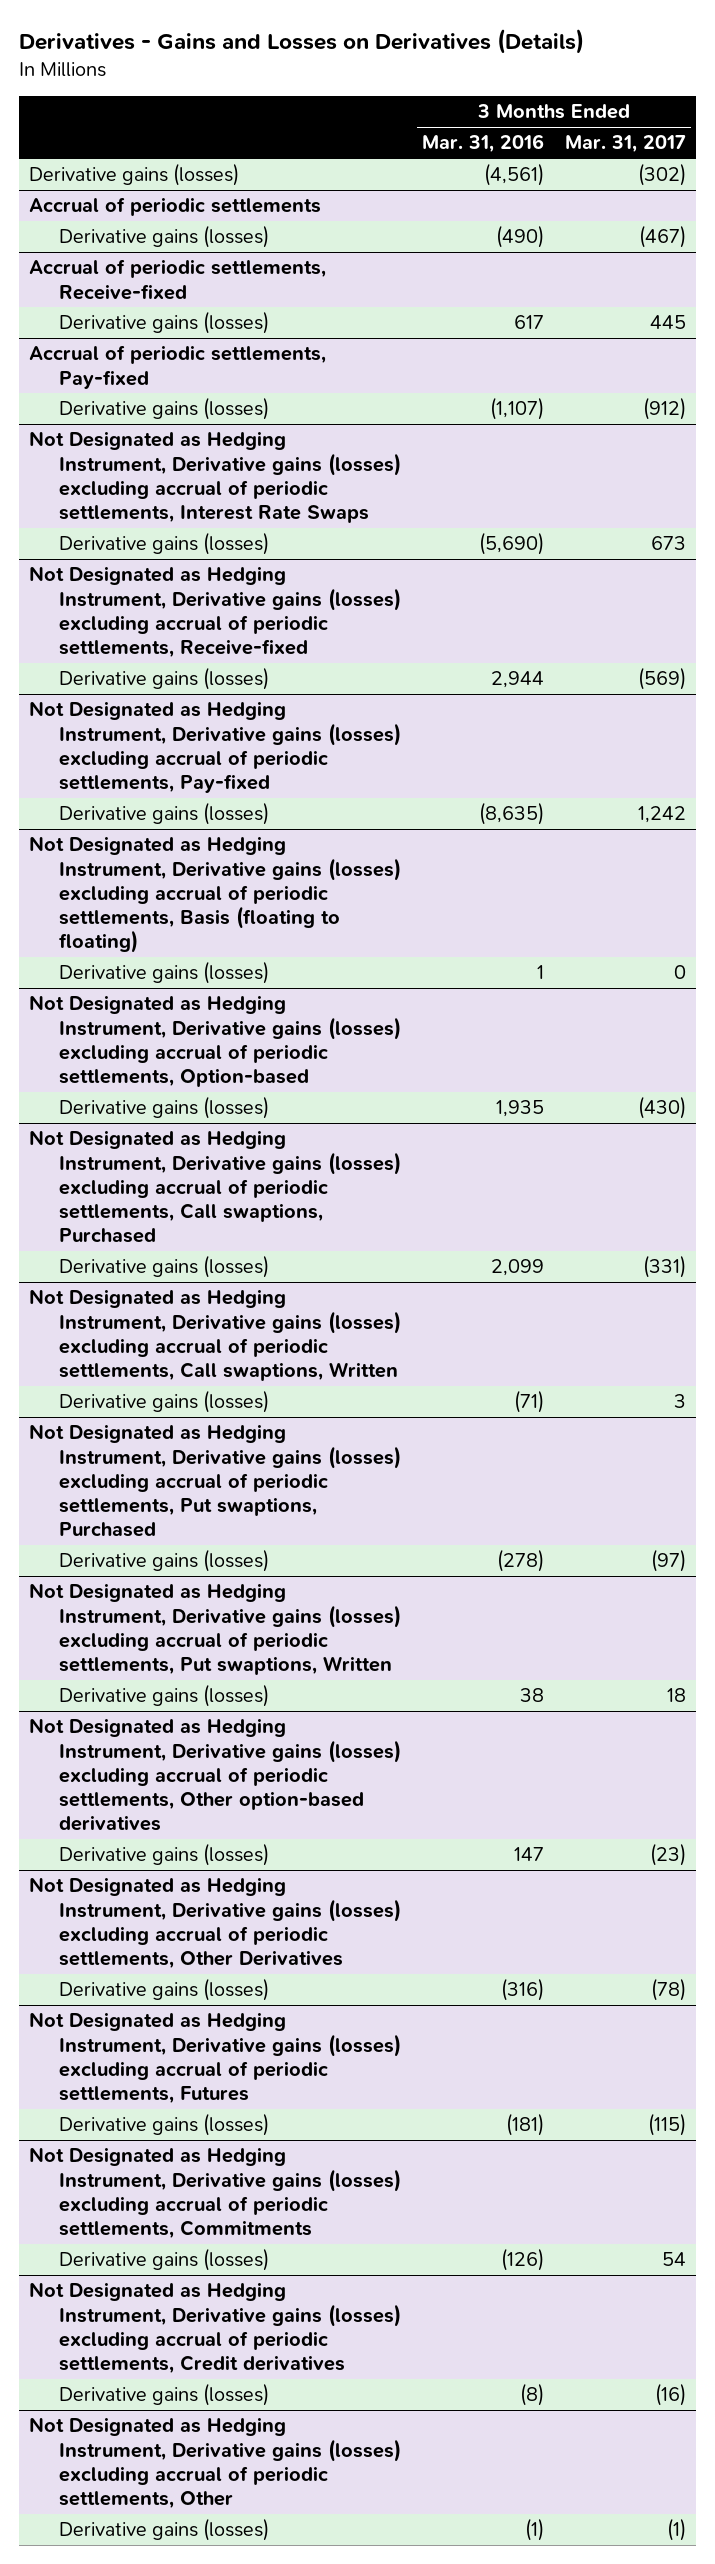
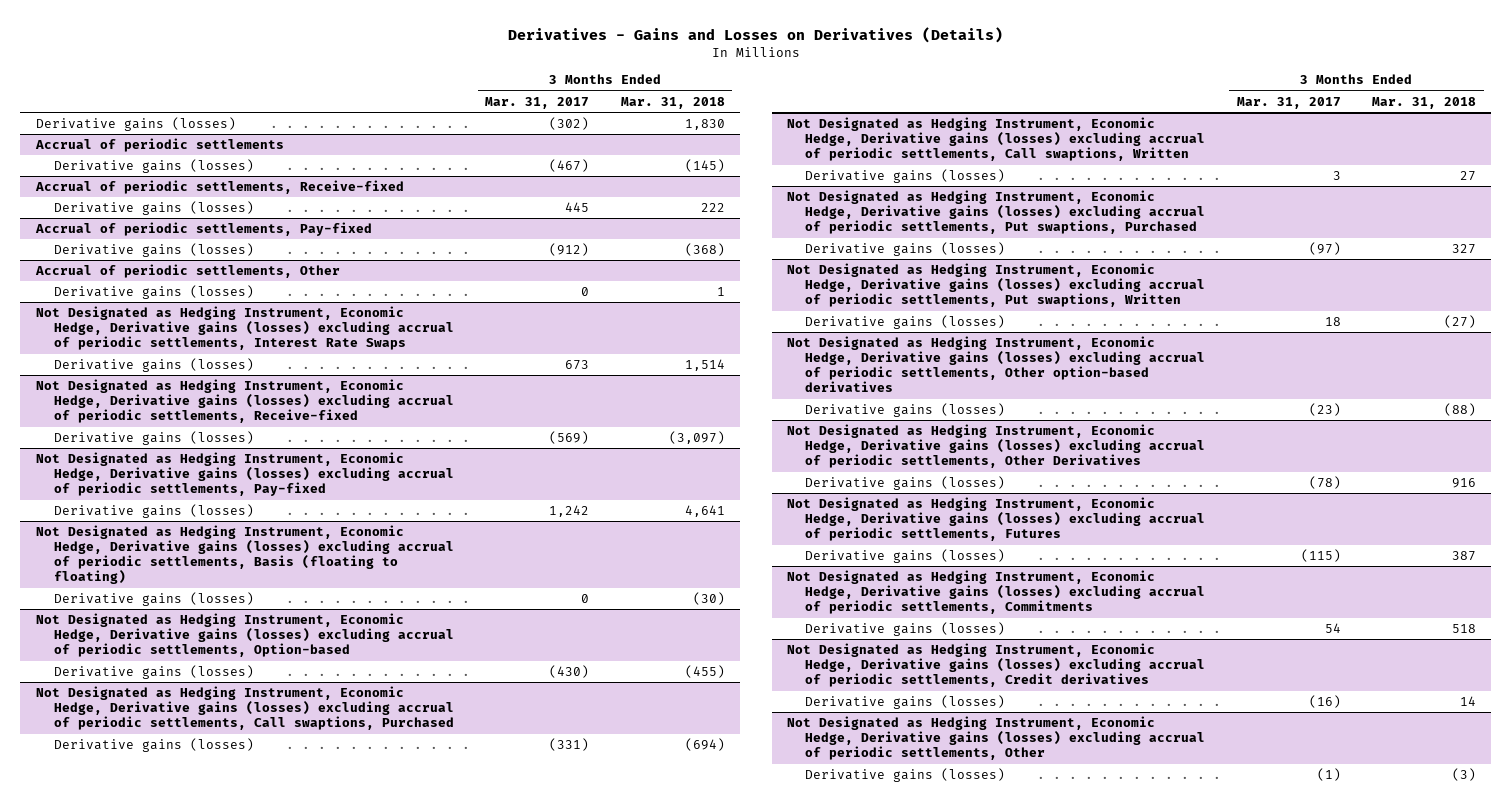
[422,134,545,154] Mar. 31, 2016 -> none
none -> [620,96,725,109] Mar. 31, 2018
none -> [35,264,341,279] Accrual of periodic settlements, Other
none -> [54,285,255,300] Derivative gains (losses)
[29,431,402,524] Not Designated as Hedging Instrument, Derivative gains (losses) excluding accrual of periodic settlements, Interest Rate Swaps -> [36,306,455,351] Not Designated as Hedging Instrument, Economic Hedge, Derivative gains (losses) excluding accrual of periodic settlements, Interest Rate Swaps
[29,566,402,659] Not Designated as Hedging Instrument, Derivative gains (losses) excluding accrual of periodic settlements, Receive-fixed -> [36,379,455,424] Not Designated as Hedging Instrument, Economic Hedge, Derivative gains (losses) excluding accrual of periodic settlements, Receive-fixed
[29,701,402,794] Not Designated as Hedging Instrument, Derivative gains (losses) excluding accrual of periodic settlements, Pay-fixed -> [36,452,455,497] Not Designated as Hedging Instrument, Economic Hedge, Derivative gains (losses) excluding accrual of periodic settlements, Pay-fixed
[29,836,402,954] Not Designated as Hedging Instrument, Derivative gains (losses) excluding accrual of periodic settlements, Basis (floating to floating) -> [36,525,455,585] Not Designated as Hedging Instrument, Economic Hedge, Derivative gains (losses) excluding accrual of periodic settlements, Basis (floating to floating)
[29,995,402,1088] Not Designated as Hedging Instrument, Derivative gains (losses) excluding accrual of periodic settlements, Option-based -> [36,613,455,658] Not Designated as Hedging Instrument, Economic Hedge, Derivative gains (losses) excluding accrual of periodic settlements, Option-based
[29,1130,402,1244] Not Designated as Hedging Instrument, Derivative gains (losses) excluding accrual of periodic settlements, Call swaptions, Purchased -> [36,686,455,731] Not Designated as Hedging Instrument, Economic Hedge, Derivative gains (losses) excluding accrual of periodic settlements, Call swaptions, Purchased
[29,1289,402,1382] Not Designated as Hedging Instrument, Derivative gains (losses) excluding accrual of periodic settlements, Call swaptions, Written -> [787,117,1206,162] Not Designated as Hedging Instrument, Economic Hedge, Derivative gains (losses) excluding accrual of periodic settlements, Call swaptions, Written
[29,1424,402,1538] Not Designated as Hedging Instrument, Derivative gains (losses) excluding accrual of periodic settlements, Put swaptions, Purchased -> [787,190,1206,235] Not Designated as Hedging Instrument, Economic Hedge, Derivative gains (losses) excluding accrual of periodic settlements, Put swaptions, Purchased
[29,1583,402,1676] Not Designated as Hedging Instrument, Derivative gains (losses) excluding accrual of periodic settlements, Put swaptions, Written -> [787,263,1206,308] Not Designated as Hedging Instrument, Economic Hedge, Derivative gains (losses) excluding accrual of periodic settlements, Put swaptions, Written
[29,1718,402,1832] Not Designated as Hedging Instrument, Derivative gains (losses) excluding accrual of periodic settlements, Other option-based derivatives -> [787,336,1206,393] Not Designated as Hedging Instrument, Economic Hedge, Derivative gains (losses) excluding accrual of periodic settlements, Other option-based derivatives
[29,1877,402,1970] Not Designated as Hedging Instrument, Derivative gains (losses) excluding accrual of periodic settlements, Other Derivatives -> [787,424,1206,469] Not Designated as Hedging Instrument, Economic Hedge, Derivative gains (losses) excluding accrual of periodic settlements, Other Derivatives
[29,2012,402,2105] Not Designated as Hedging Instrument, Derivative gains (losses) excluding accrual of periodic settlements, Futures -> [787,497,1206,542] Not Designated as Hedging Instrument, Economic Hedge, Derivative gains (losses) excluding accrual of periodic settlements, Futures
[29,2147,402,2240] Not Designated as Hedging Instrument, Derivative gains (losses) excluding accrual of periodic settlements, Commitments -> [787,570,1206,615] Not Designated as Hedging Instrument, Economic Hedge, Derivative gains (losses) excluding accrual of periodic settlements, Commitments
[29,2282,402,2375] Not Designated as Hedging Instrument, Derivative gains (losses) excluding accrual of periodic settlements, Credit derivatives -> [787,643,1206,688] Not Designated as Hedging Instrument, Economic Hedge, Derivative gains (losses) excluding accrual of periodic settlements, Credit derivatives
[29,2417,402,2510] Not Designated as Hedging Instrument, Derivative gains (losses) excluding accrual of periodic settlements, Other -> [787,716,1206,761] Not Designated as Hedging Instrument, Economic Hedge, Derivative gains (losses) excluding accrual of periodic settlements, Other

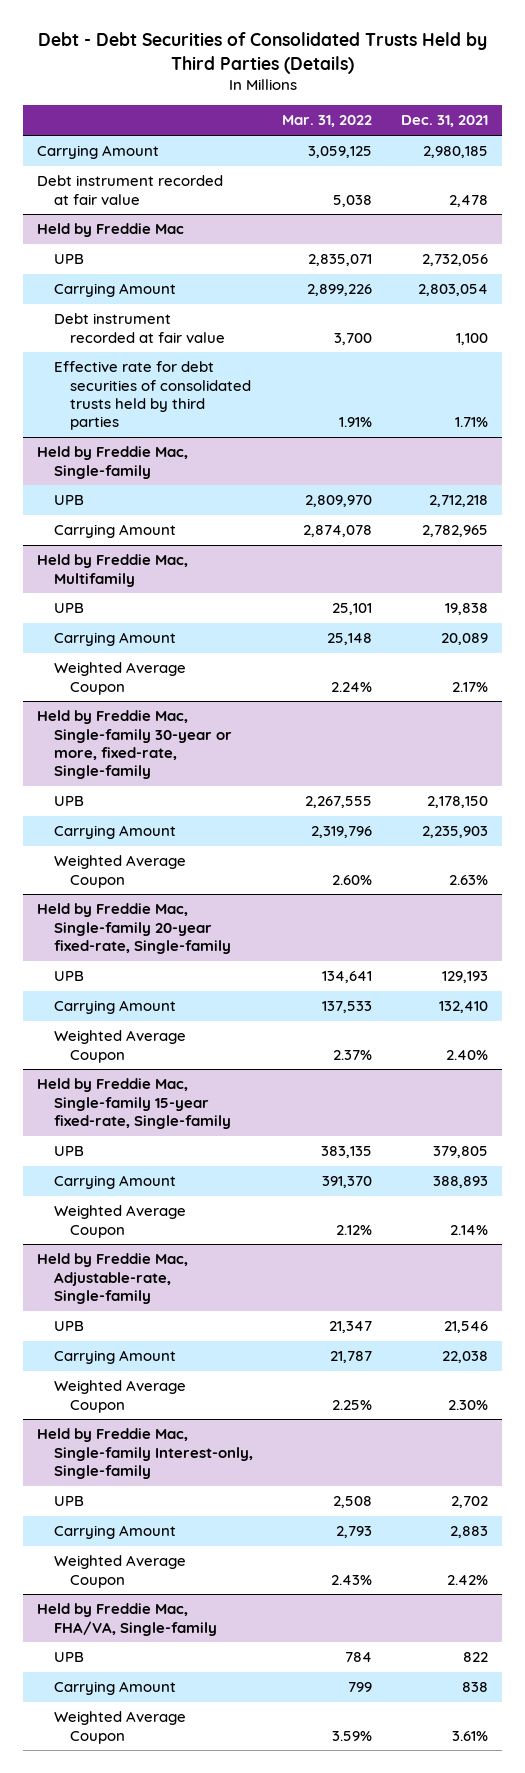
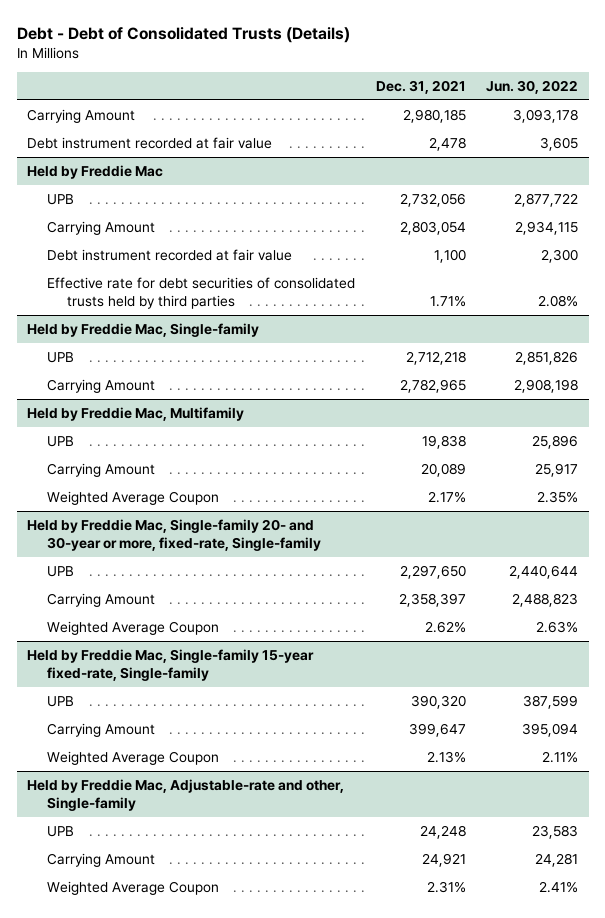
[37,32,487,74] Debt - Debt Securities of Consolidated Trusts Held by Third Parties (Details) -> [16,26,350,43] Debt - Debt of Consolidated Trusts (Details)
[281,115,372,128] Mar. 31, 2022 -> none
none -> [486,79,579,94] Jun. 30, 2022
[37,903,231,954] Held by Freddie Mac, Single-family 20-year fixed-rate, Single-family -> none
[53,971,84,982] UPB -> none
[53,1000,176,1015] Carrying Amount -> none
[53,1030,186,1063] Weighted Average Coupon -> none
[37,710,232,780] Held by Freddie Mac, Single-family 30-year or more, fixed-rate, Single-family -> [27,518,321,552] Held by Freddie Mac, Single-family 20- and 30-year or more, fixed-rate, Single-family
[426,796,488,809] 2,178,150 -> [399,564,466,579] 2,297,650
[421,826,488,839] 2,235,903 -> [398,592,466,607] 2,358,397
[448,874,488,885] 2.63% -> [424,620,466,633] 2.62%
[37,1428,253,1479] Held by Freddie Mac, Single-family Interest-only, Single-family -> none
[53,1496,84,1507] UPB -> none
[53,1525,176,1540] Carrying Amount -> none
[53,1555,186,1588] Weighted Average Coupon -> none
[37,1603,217,1636] Held by Freddie Mac, FHA/VA, Single-family -> none
[53,1652,84,1663] UPB -> none
[53,1681,176,1696] Carrying Amount -> none
[53,1711,186,1744] Weighted Average Coupon -> none
[432,1146,488,1159] 379,805 -> [410,694,466,709] 390,320
[432,1176,488,1189] 388,893 -> [408,722,466,737] 399,647
[449,1224,488,1235] 2.14% -> [426,750,466,763] 2.13%
[37,1253,189,1304] Held by Freddie Mac, Adjustable-rate, Single-family -> [27,778,345,812] Held by Freddie Mac, Adjustable-rate and other, Single-family
[443,1321,488,1334] 21,546 -> [419,824,466,839] 24,248
[441,1351,488,1364] 22,038 -> [421,852,466,867] 24,921
[447,1399,488,1410] 2.30% -> [426,880,466,893] 2.31%

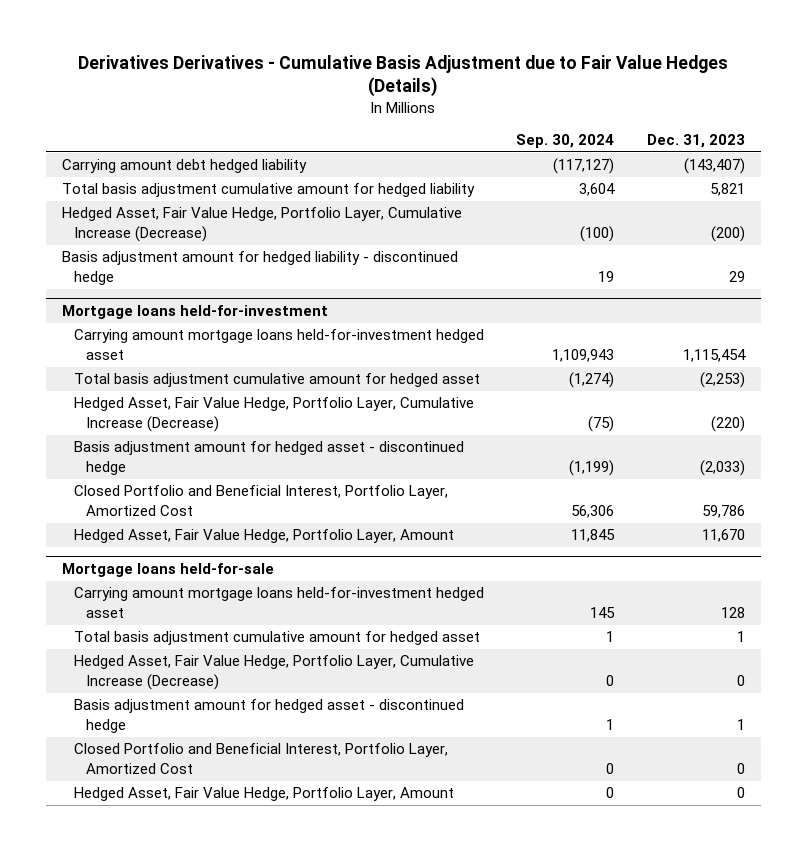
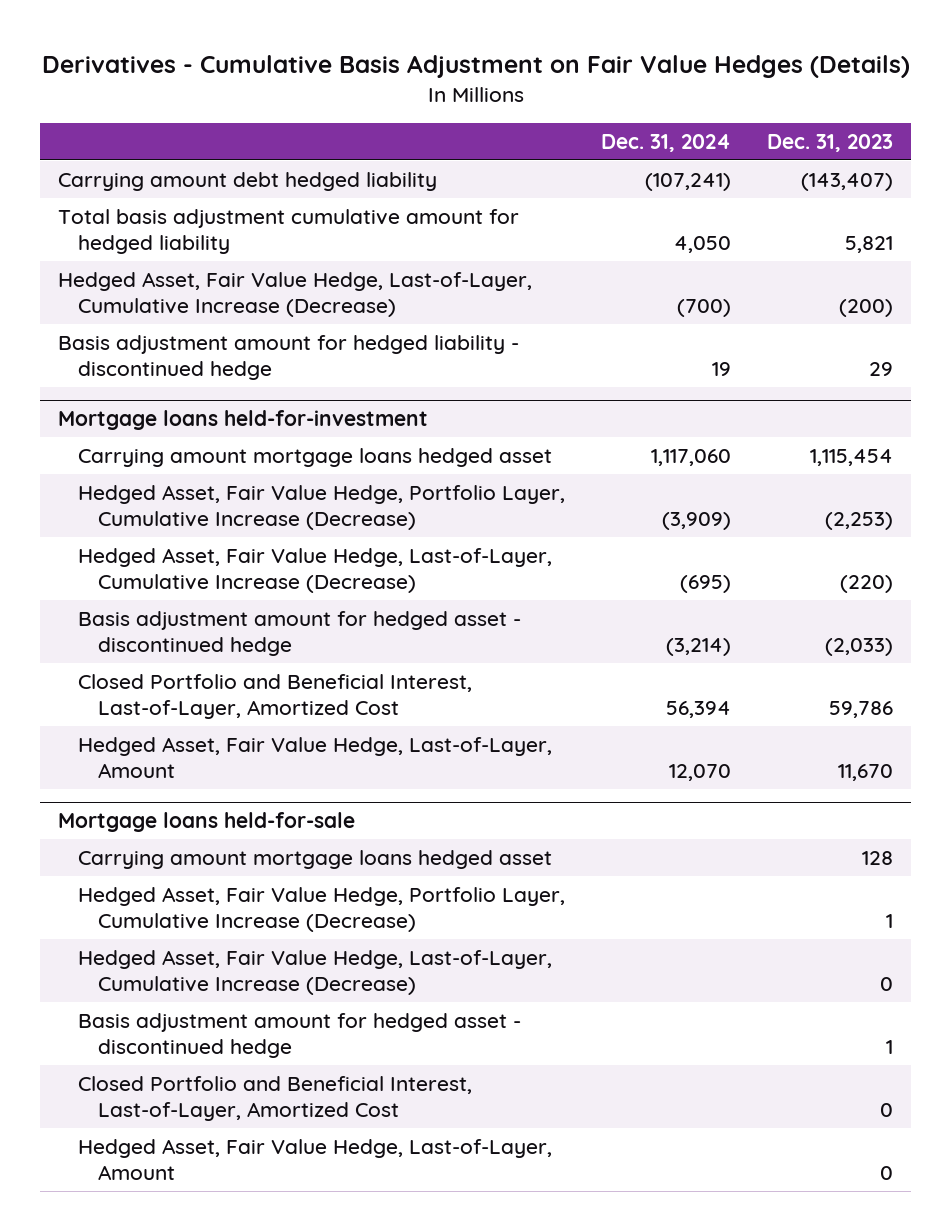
[78,54,729,98] Derivatives Derivatives - Cumulative Basis Adjustment due to Fair Value Hedges (Details) -> [41,55,910,79] Derivatives - Cumulative Basis Adjustment on Fair Value Hedges (Details)
[516,134,615,149] Sep. 30, 2024 -> none
none -> [601,133,732,152] Dec. 31, 2024
[61,207,462,242] Hedged Asset, Fair Value Hedge, Portfolio Layer, Cumulative Increase (Decrease) -> [58,272,533,318] Hedged Asset, Fair Value Hedge, Last-of-Layer, Cumulative Increase (Decrease)
[73,329,484,360] Carrying amount mortgage loans held-for-investment hedged asset -> [78,448,553,468] Carrying amount mortgage loans hedged asset
[73,373,480,388] Total basis adjustment cumulative amount for hedged asset -> [78,485,566,531] Hedged Asset, Fair Value Hedge, Portfolio Layer, Cumulative Increase (Decrease)
[73,397,474,432] Hedged Asset, Fair Value Hedge, Portfolio Layer, Cumulative Increase (Decrease) -> [78,548,553,594] Hedged Asset, Fair Value Hedge, Last-of-Layer, Cumulative Increase (Decrease)
[73,485,448,516] Closed Portfolio and Beneficial Interest, Portfolio Layer, Amortized Cost -> [78,674,473,720] Closed Portfolio and Beneficial Interest, Last-of-Layer, Amortized Cost
[73,529,454,544] Hedged Asset, Fair Value Hedge, Portfolio Layer, Amount -> [78,737,553,779] Hedged Asset, Fair Value Hedge, Last-of-Layer, Amount
[73,587,484,618] Carrying amount mortgage loans held-for-investment hedged asset -> [78,850,553,870] Carrying amount mortgage loans hedged asset
[73,631,480,646] Total basis adjustment cumulative amount for hedged asset -> [78,887,566,933] Hedged Asset, Fair Value Hedge, Portfolio Layer, Cumulative Increase (Decrease)
[73,655,474,690] Hedged Asset, Fair Value Hedge, Portfolio Layer, Cumulative Increase (Decrease) -> [78,950,553,996] Hedged Asset, Fair Value Hedge, Last-of-Layer, Cumulative Increase (Decrease)
[73,743,448,774] Closed Portfolio and Beneficial Interest, Portfolio Layer, Amortized Cost -> [78,1076,473,1122] Closed Portfolio and Beneficial Interest, Last-of-Layer, Amortized Cost
[73,787,454,802] Hedged Asset, Fair Value Hedge, Portfolio Layer, Amount -> [78,1139,553,1181] Hedged Asset, Fair Value Hedge, Last-of-Layer, Amount

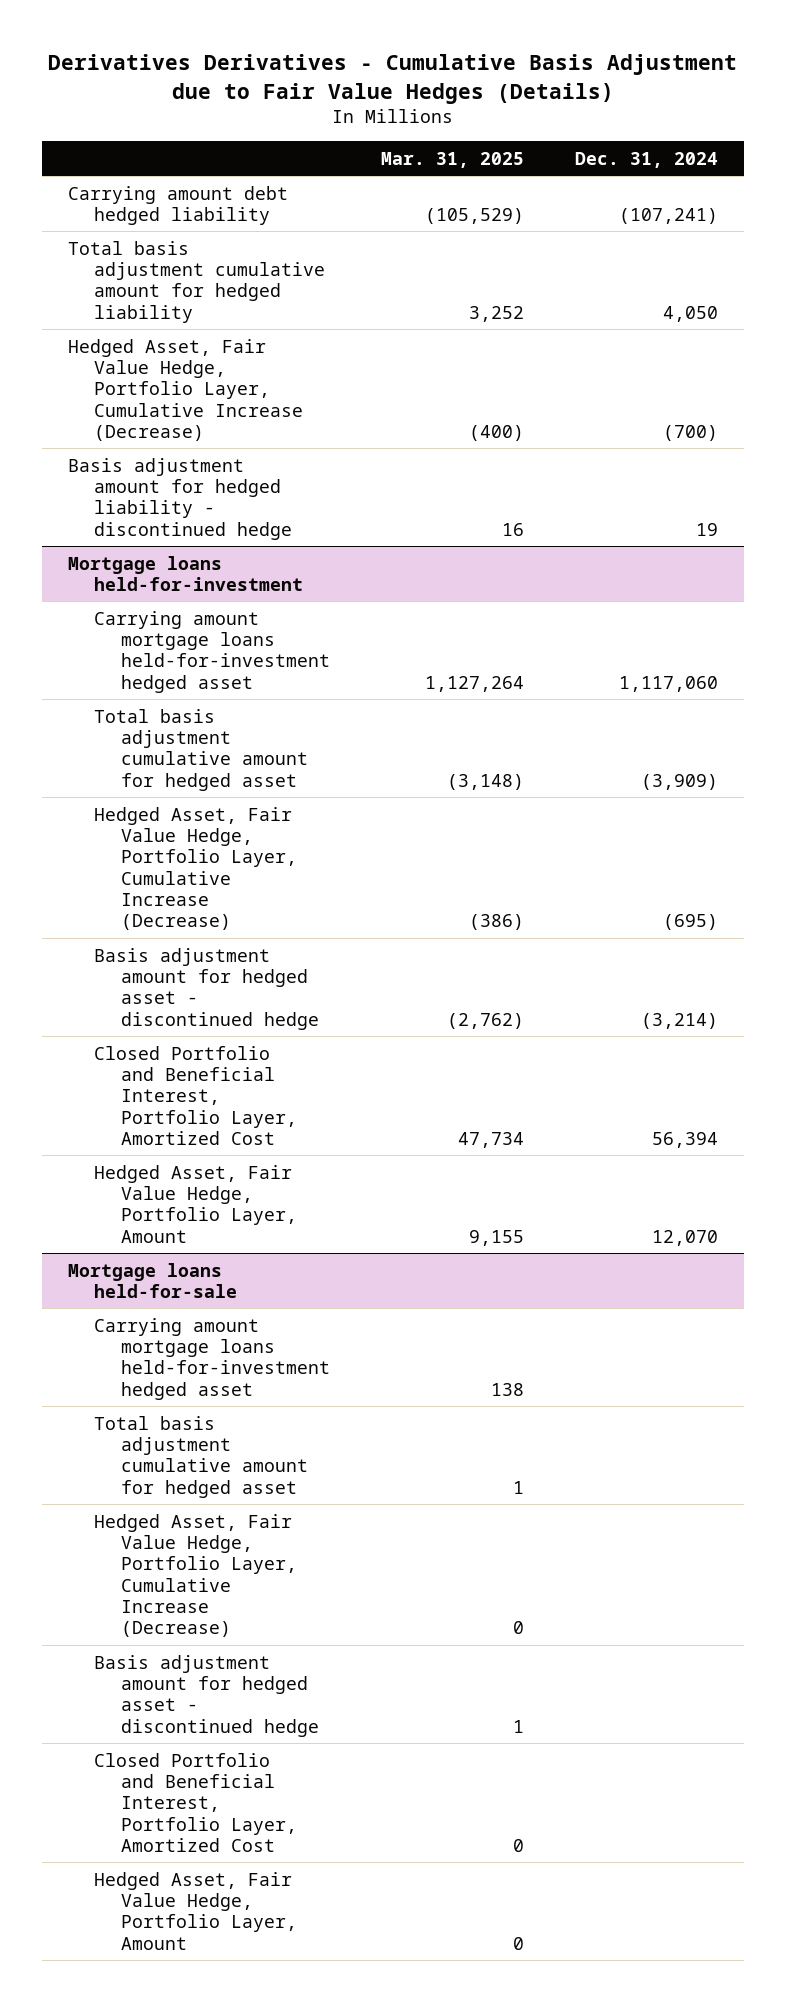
[41,55,910,79] Derivatives - Cumulative Basis Adjustment on Fair Value Hedges (Details) -> [48,54,738,104] Derivatives Derivatives - Cumulative Basis Adjustment due to Fair Value Hedges (Details)
[767,133,894,152] Dec. 31, 2023 -> none
none -> [381,152,525,169] Mar. 31, 2025
[58,272,533,318] Hedged Asset, Fair Value Hedge, Last-of-Layer, Cumulative Increase (Decrease) -> [67,338,304,441] Hedged Asset, Fair Value Hedge, Portfolio Layer, Cumulative Increase (Decrease)
[78,548,553,594] Hedged Asset, Fair Value Hedge, Last-of-Layer, Cumulative Increase (Decrease) -> none
[78,448,553,468] Carrying amount mortgage loans hedged asset -> [94,610,331,693] Carrying amount mortgage loans held-for-investment hedged asset
none -> [94,708,309,791] Total basis adjustment cumulative amount for hedged asset
[662,512,732,531] (3,909) -> [663,914,719,931] (695)
[78,674,473,720] Closed Portfolio and Beneficial Interest, Last-of-Layer, Amortized Cost -> [94,1045,298,1145] Closed Portfolio and Beneficial Interest, Portfolio Layer, Amortized Cost
[78,737,553,779] Hedged Asset, Fair Value Hedge, Last-of-Layer, Amount -> [94,1164,298,1243] Hedged Asset, Fair Value Hedge, Portfolio Layer, Amount
[78,850,553,870] Carrying amount mortgage loans hedged asset -> [94,1317,331,1400] Carrying amount mortgage loans held-for-investment hedged asset
none -> [94,1415,309,1498] Total basis adjustment cumulative amount for hedged asset
[78,950,553,996] Hedged Asset, Fair Value Hedge, Last-of-Layer, Cumulative Increase (Decrease) -> none
[78,1076,473,1122] Closed Portfolio and Beneficial Interest, Last-of-Layer, Amortized Cost -> [94,1752,298,1852] Closed Portfolio and Beneficial Interest, Portfolio Layer, Amortized Cost
[78,1139,553,1181] Hedged Asset, Fair Value Hedge, Last-of-Layer, Amount -> [94,1871,298,1950] Hedged Asset, Fair Value Hedge, Portfolio Layer, Amount

